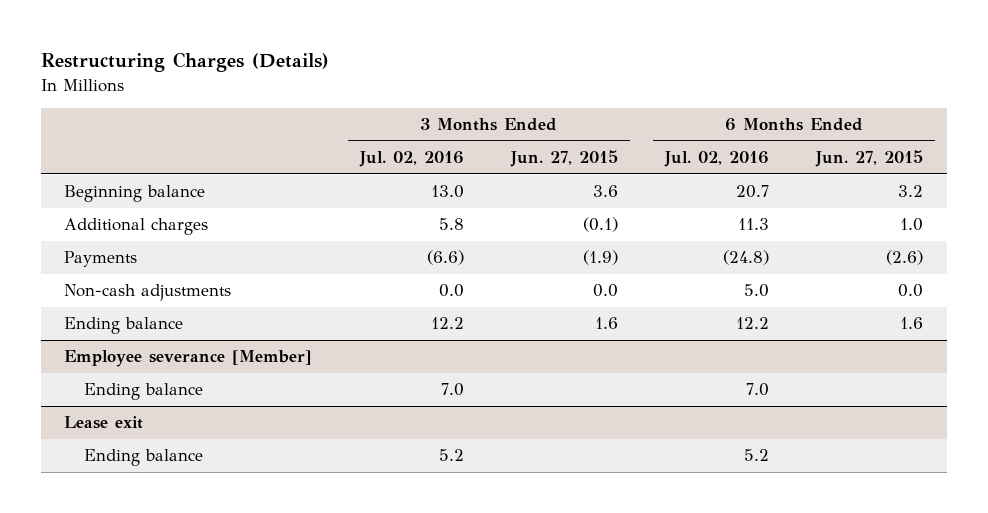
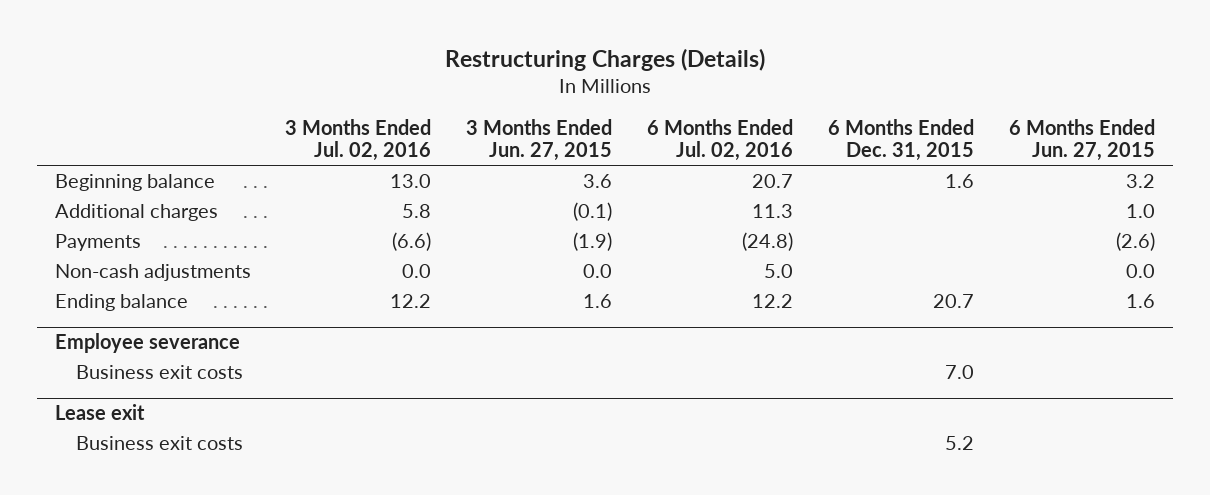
none -> [828,118,975,162] 6 Months Ended Dec. 31, 2015
[83,383,203,401] Ending balance -> none
[64,350,313,368] Employee severance [Member] -> [54,333,240,354] Employee severance
none -> [76,364,244,379] Business exit costs
[83,449,203,467] Ending balance -> none
none -> [76,435,244,450] Business exit costs

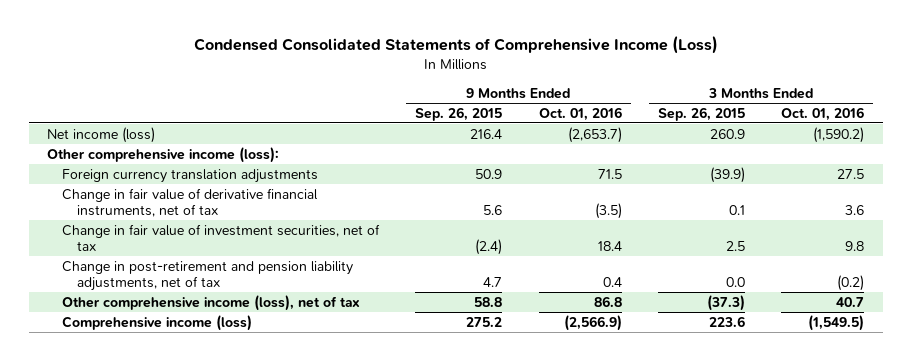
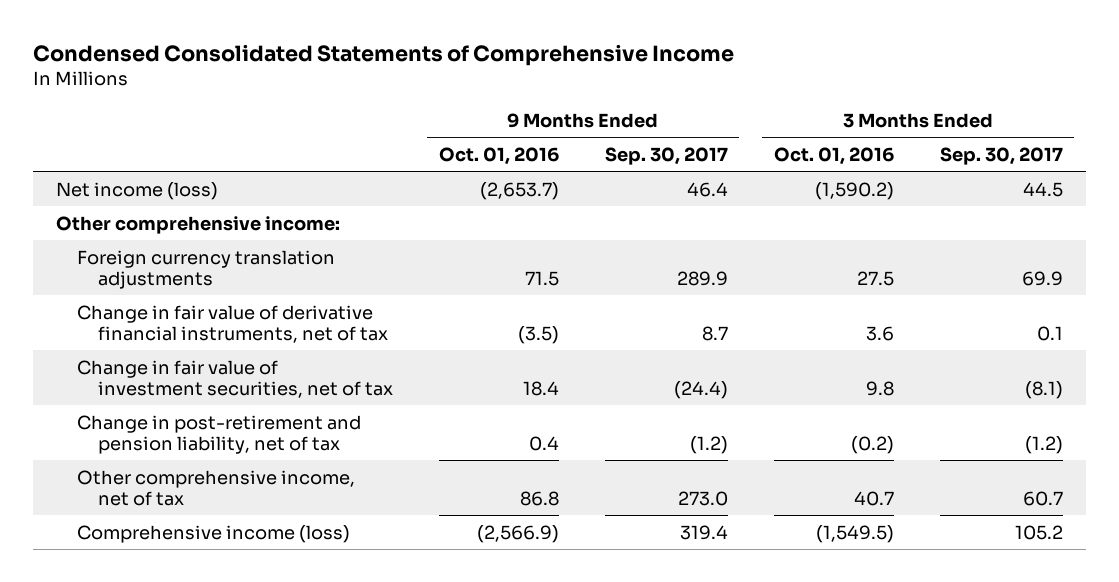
[193,36,718,55] Condensed Consolidated Statements of Comprehensive Income (Loss) -> [32,43,734,66] Condensed Consolidated Statements of Comprehensive Income
[415,106,503,121] Sep. 26, 2015 -> none
[657,106,745,121] Sep. 26, 2015 -> none
none -> [604,146,728,165] Sep. 30, 2017
none -> [939,146,1063,165] Sep. 30, 2017
[46,146,279,163] Other comprehensive income (loss): -> [55,215,340,234] Other comprehensive income:
[61,260,353,291] Change in post-retirement and pension liability adjustments, net of tax -> [76,414,361,454] Change in post-retirement and pension liability, net of tax
[61,294,360,311] Other comprehensive income (loss), net of tax -> [76,469,355,506] Other comprehensive income, net of tax

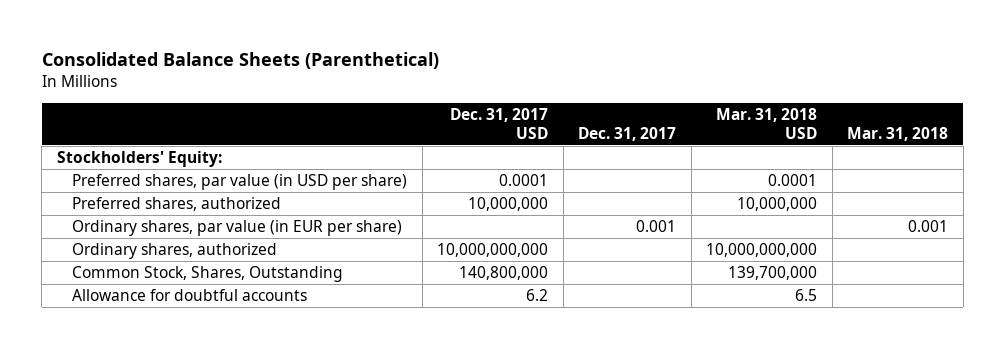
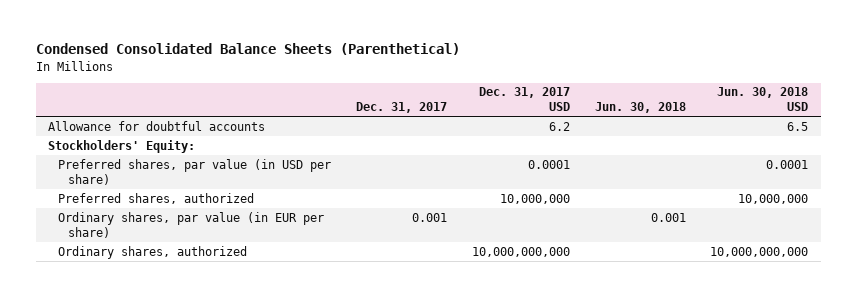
[41,52,439,70] Consolidated Balance Sheets (Parenthetical) -> [35,43,460,56] Condensed Consolidated Balance Sheets (Parenthetical)
[716,108,818,139] Mar. 31, 2018 USD -> none
[847,126,949,141] Mar. 31, 2018 -> none
none -> [594,102,686,114] Jun. 30, 2018
none -> [717,87,809,112] Jun. 30, 2018 USD
[72,289,308,302] Allowance for doubtful accounts -> [47,120,265,131] Allowance for doubtful accounts
[72,266,344,283] Common Stock, Shares, Outstanding -> none

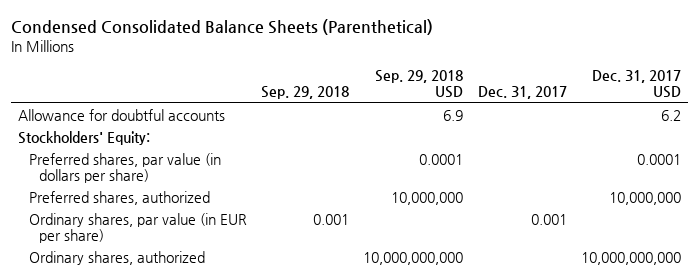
[594,102,686,114] Jun. 30, 2018 -> none
[717,87,809,112] Jun. 30, 2018 USD -> none
none -> [260,86,349,100] Sep. 29, 2018
none -> [375,70,464,99] Sep. 29, 2018 USD
[58,158,332,185] Preferred shares, par value (in USD per share) -> [28,152,221,183] Preferred shares, par value (in dollars per share)

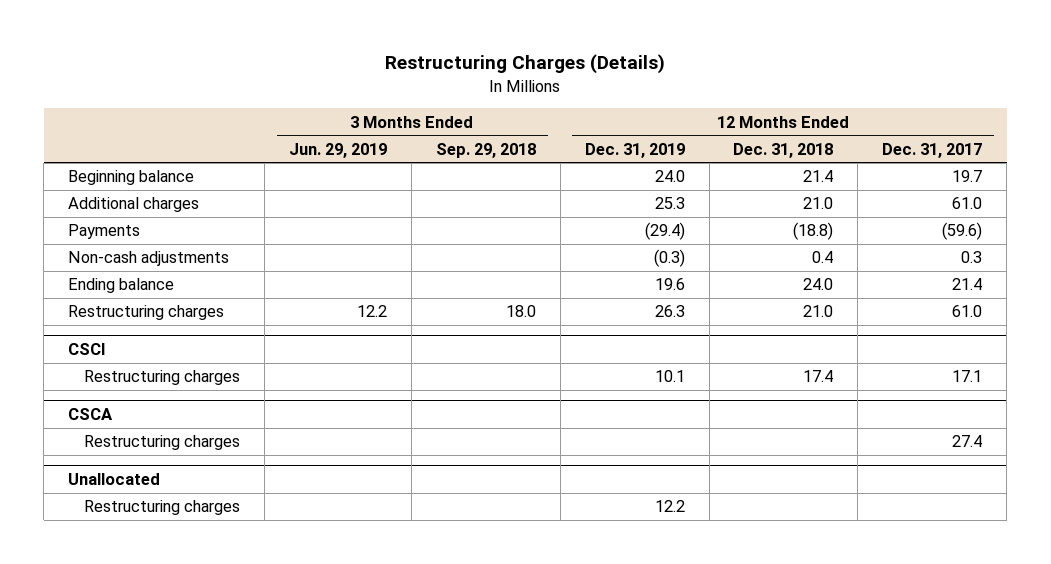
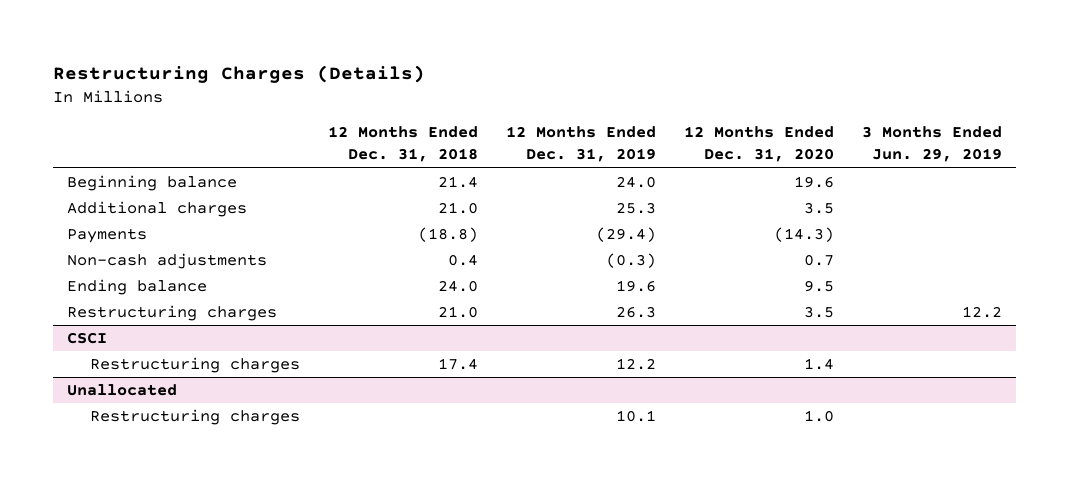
[435,142,536,158] Sep. 29, 2018 -> none
[882,142,983,158] Dec. 31, 2017 -> none
none -> [684,126,835,163] 12 Months Ended Dec. 31, 2020
[68,407,114,420] CSCA -> none
[84,435,241,451] Restructuring charges -> none
[654,370,685,383] 10.1 -> [615,358,656,371] 12.2
[654,500,685,513] 12.2 -> [615,410,656,423] 10.1

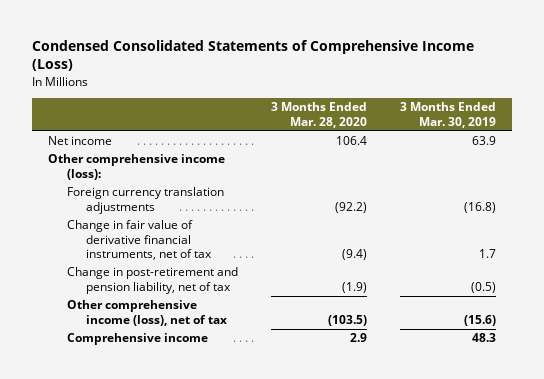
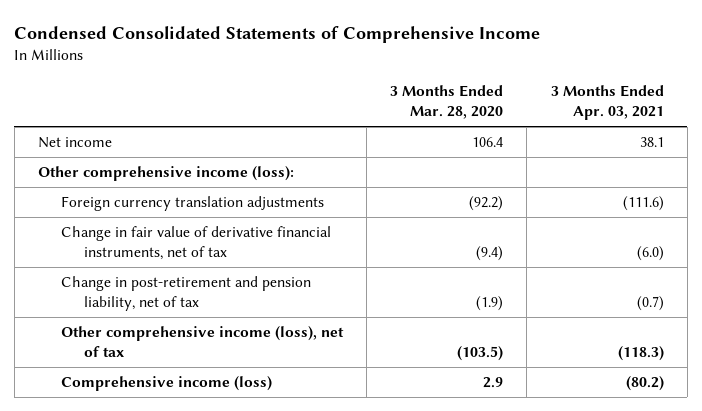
[31,39,474,72] Condensed Consolidated Statements of Comprehensive Income (Loss) -> [14,25,541,43] Condensed Consolidated Statements of Comprehensive Income
[399,102,496,128] 3 Months Ended Mar. 30, 2019 -> none
none -> [550,85,664,120] 3 Months Ended Apr. 03, 2021
[66,333,208,346] Comprehensive income -> [61,376,273,392] Comprehensive income (loss)

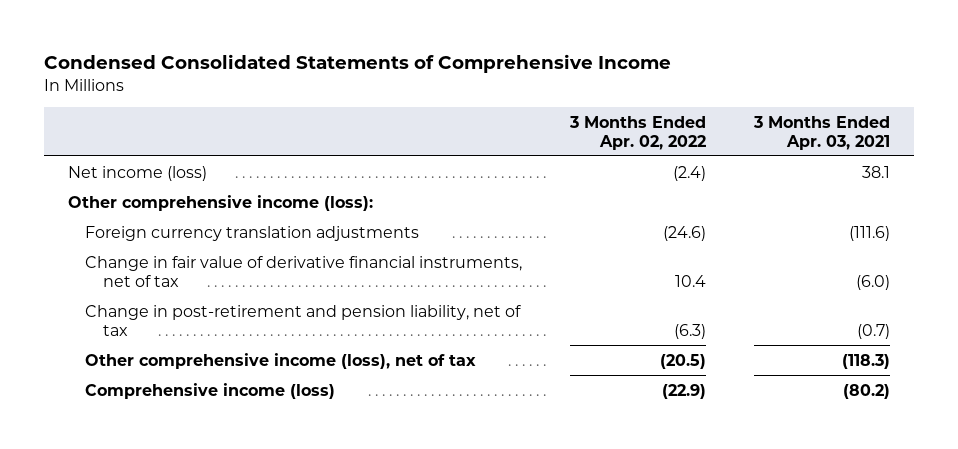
[390,85,504,119] 3 Months Ended Mar. 28, 2020 -> none
none -> [569,115,707,150] 3 Months Ended Apr. 02, 2022
[38,137,113,149] Net income -> [67,165,207,181] Net income (loss)

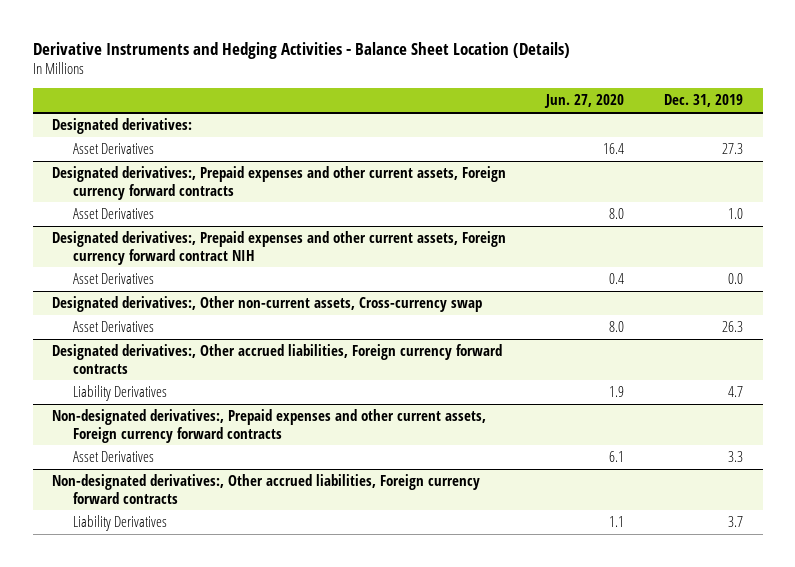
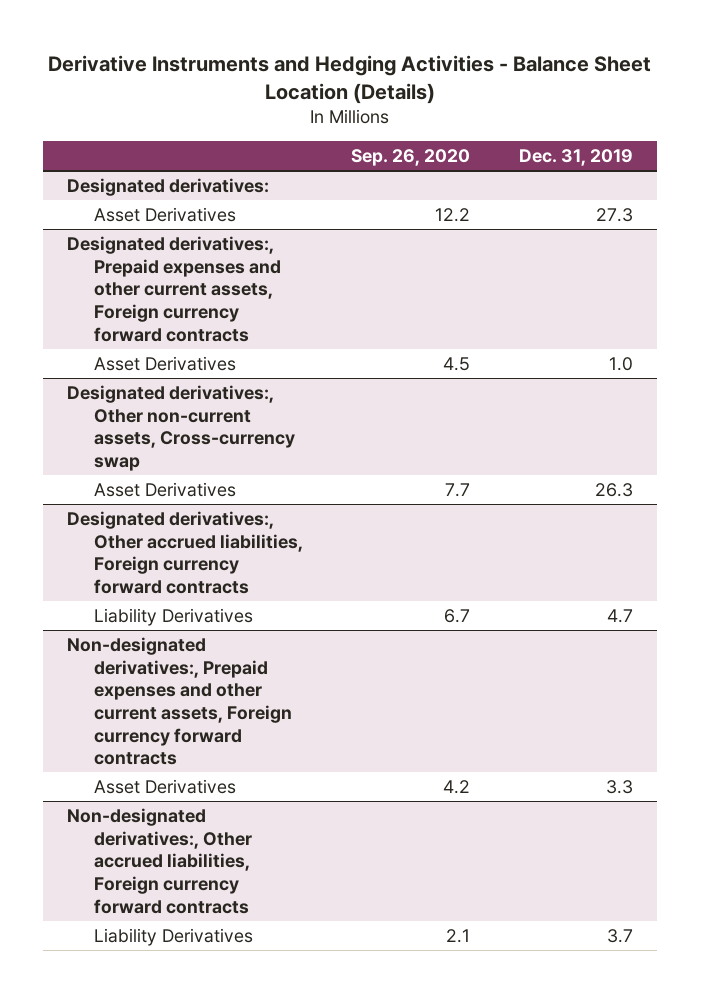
[544,94,625,109] Jun. 27, 2020 -> none
none -> [351,149,471,167] Sep. 26, 2020
[52,230,507,265] Designated derivatives:, Prepaid expenses and other current assets, Foreign currency forward contract NIH -> none
[73,272,155,284] Asset Derivatives -> none

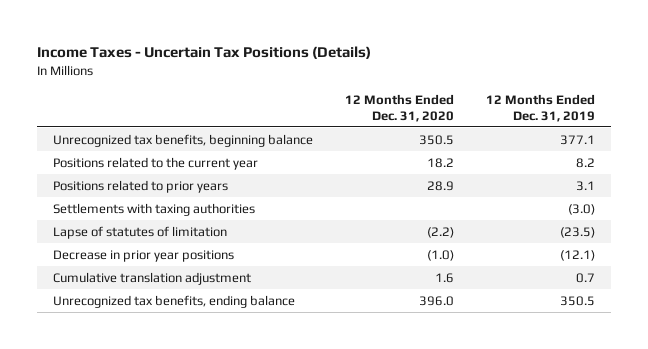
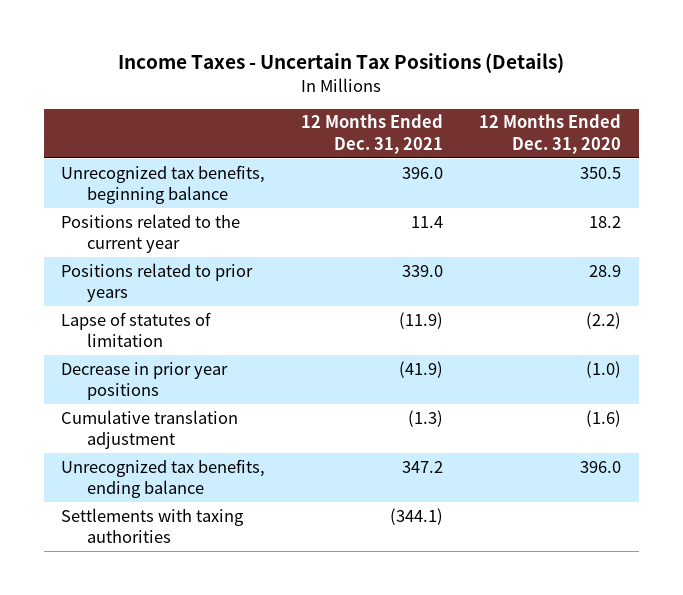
[486,94,596,122] 12 Months Ended Dec. 31, 2019 -> none
none -> [301,114,444,155] 12 Months Ended Dec. 31, 2021
[435,272,455,283] 1.6 -> [586,409,622,427] (1.6)
[53,202,256,216] Settlements with taxing authorities -> [61,507,245,544] Settlements with taxing authorities

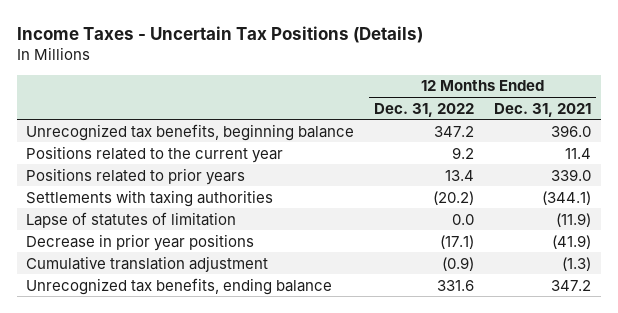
[479,114,622,155] 12 Months Ended Dec. 31, 2020 -> none
none -> [374,102,475,117] Dec. 31, 2022
[61,507,245,544] Settlements with taxing authorities -> [26,189,274,207] Settlements with taxing authorities

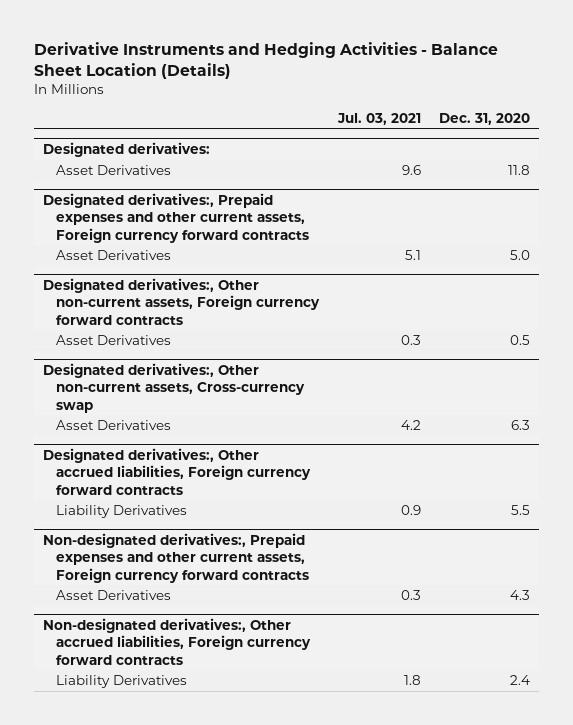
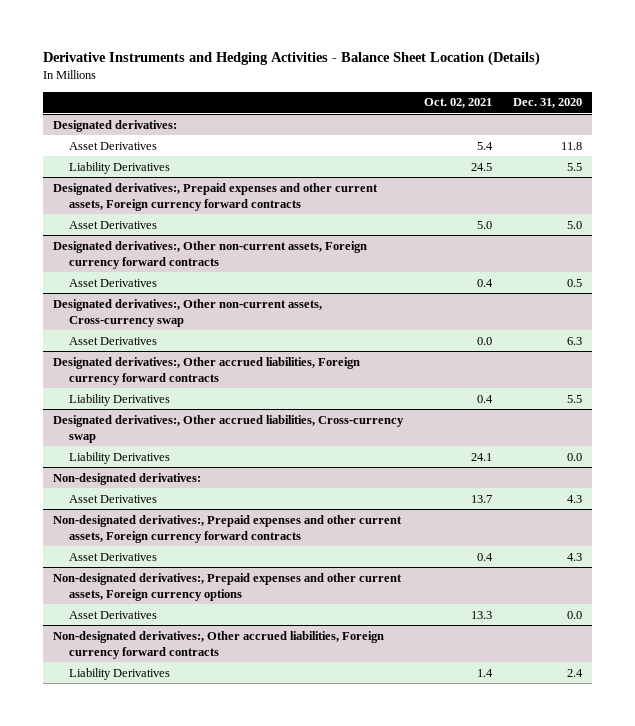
[336,112,421,125] Jul. 03, 2021 -> none
none -> [423,98,492,109] Oct. 02, 2021
none -> [68,161,170,174] Liability Derivatives
none -> [53,414,405,443] Designated derivatives:, Other accrued liabilities, Cross-currency swap
none -> [68,451,170,464] Liability Derivatives
none -> [53,472,202,485] Non-designated derivatives:
none -> [68,494,157,503] Asset Derivatives
none -> [53,572,403,601] Non-designated derivatives:, Prepaid expenses and other current assets, Foreign currency options
none -> [68,610,157,619] Asset Derivatives

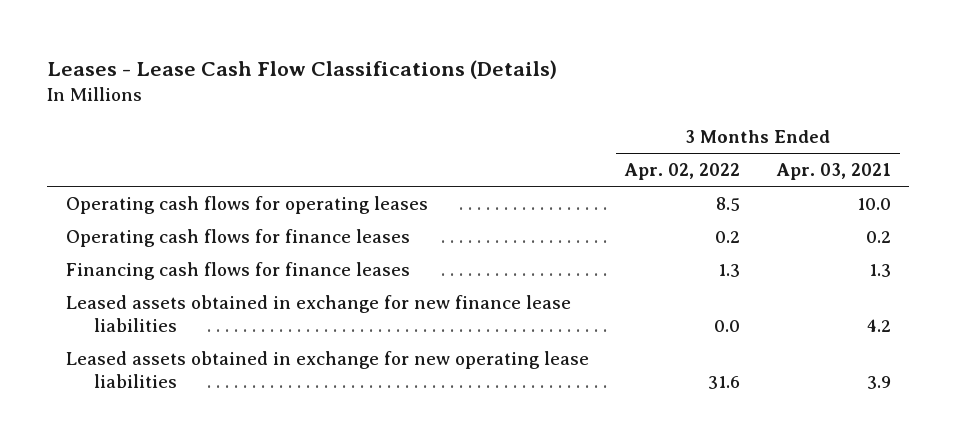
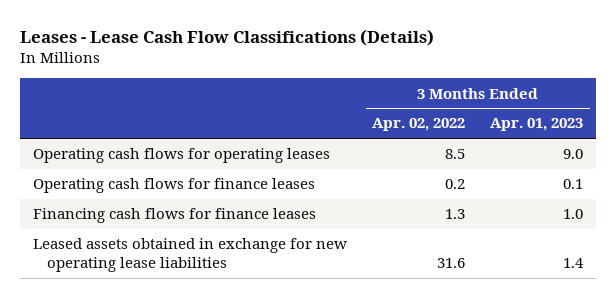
[775,163,891,181] Apr. 03, 2021 -> none
none -> [490,118,584,132] Apr. 01, 2023
[65,295,571,332] Leased assets obtained in exchange for new finance lease liabilities -> none

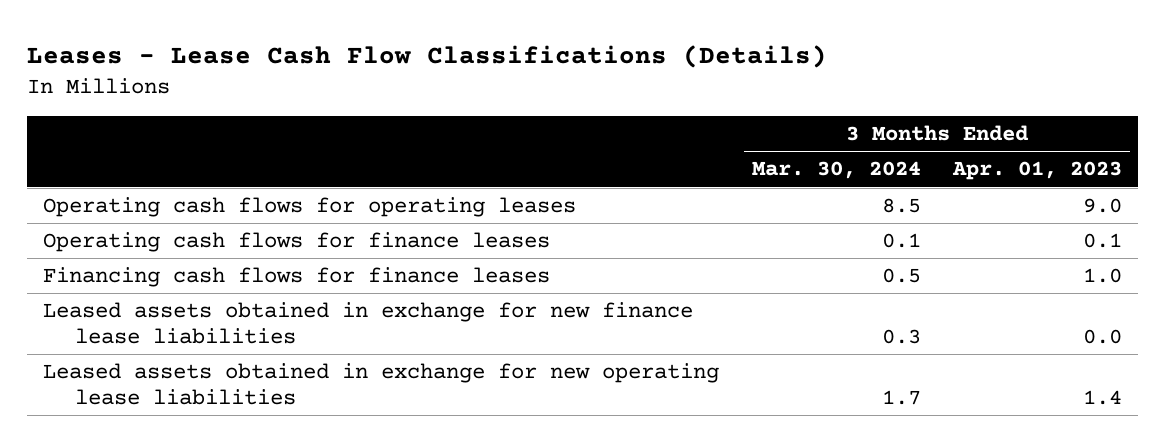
[372,118,466,132] Apr. 02, 2022 -> none
none -> [751,161,921,180] Mar. 30, 2024
none -> [43,302,694,345] Leased assets obtained in exchange for new finance lease liabilities

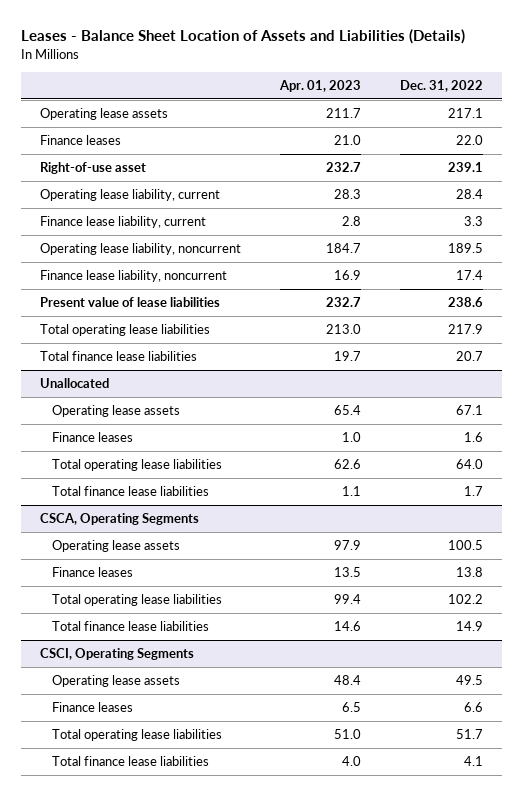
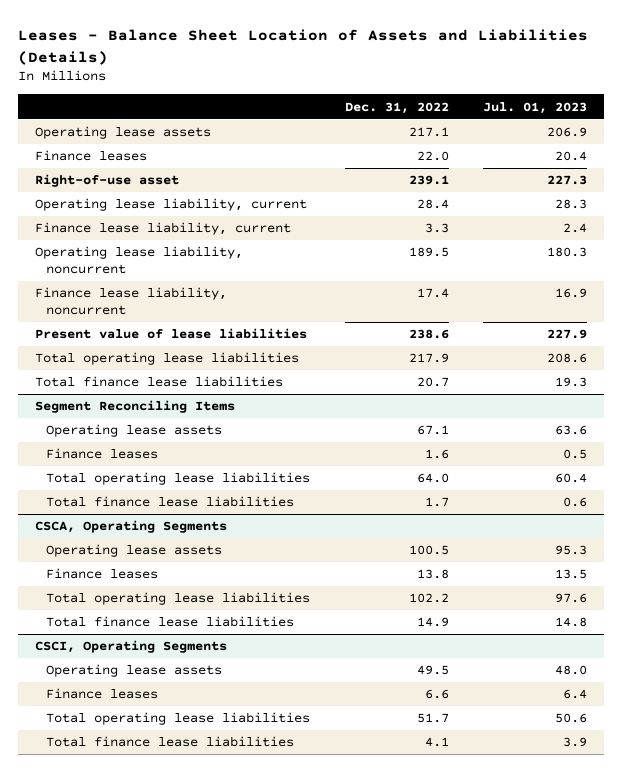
[279,80,362,93] Apr. 01, 2023 -> none
none -> [482,101,587,114] Jul. 01, 2023
[40,378,110,389] Unallocated -> [35,400,236,414] Segment Reconciling Items

